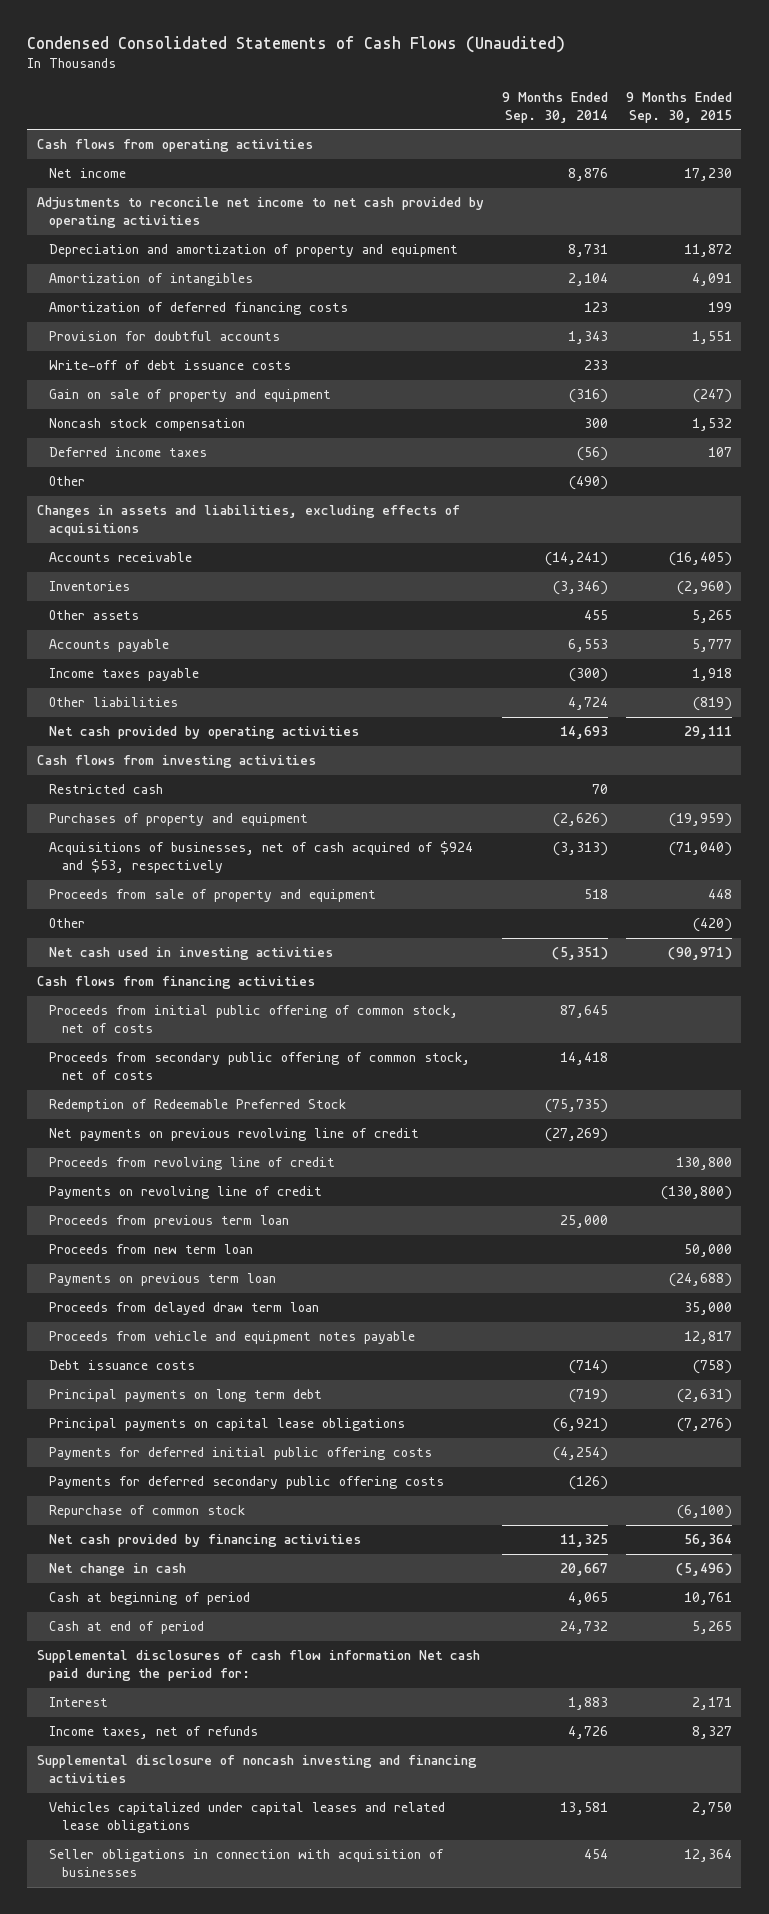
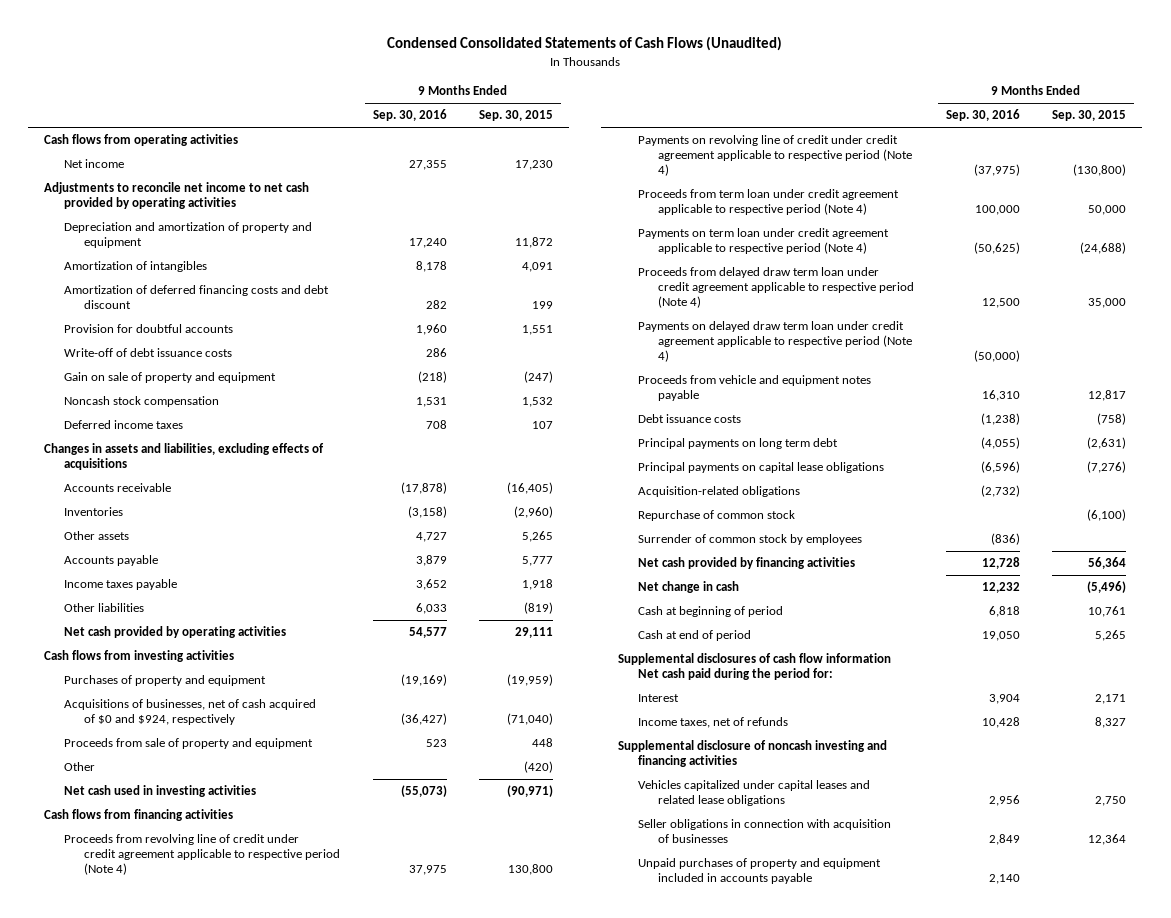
[501,91,608,124] 9 Months Ended Sep. 30, 2014 -> none
none -> [372,109,447,122] Sep. 30, 2016
[49,302,349,316] Amortization of deferred financing costs -> [64,285,330,310] Amortization of deferred financing costs and debt discount
[49,476,86,487] Other -> none
[49,784,164,795] Restricted cash -> none
[49,841,474,874] Acquisitions of businesses, net of cash acquired of $924 and $53, respectively -> [64,699,317,726] Acquisitions of businesses, net of cash acquired of $0 and $924, respectively
[49,1005,459,1034] Proceeds from initial public offering of common stock, net of costs -> none
[49,1052,471,1081] Proceeds from secondary public offering of common stock, net of costs -> none
[49,1099,347,1113] Redemption of Redeemable Preferred Stock -> none
[49,1128,420,1142] Net payments on previous revolving line of credit -> none
[49,1215,290,1229] Proceeds from previous term loan -> none
[49,1157,336,1171] Proceeds from revolving line of credit -> [64,834,341,876] Proceeds from revolving line of credit under credit agreement applicable to respective period (Note 4)
[49,1186,323,1200] Payments on revolving line of credit -> [637,135,912,177] Payments on revolving line of credit under credit agreement applicable to respective period (Note 4)
[49,1244,254,1255] Proceeds from new term loan -> [637,189,899,216] Proceeds from term loan under credit agreement applicable to respective period (Note 4)
[49,1273,277,1287] Payments on previous term loan -> [637,228,889,255] Payments on term loan under credit agreement applicable to respective period (Note 4)
[49,1302,320,1316] Proceeds from delayed draw term loan -> [637,267,914,309] Proceeds from delayed draw term loan under credit agreement applicable to respective period (Note 4)
none -> [637,321,912,363] Payments on delayed draw term loan under credit agreement applicable to respective period (Note 4)
[49,1447,433,1461] Payments for deferred initial public offering costs -> none
[49,1476,445,1490] Payments for deferred secondary public offering costs -> none
none -> [637,486,800,498] Acquisition-related obligations
none -> [637,534,862,546] Surrender of common stock by employees
none -> [637,858,881,885] Unpaid purchases of property and equipment included in accounts payable

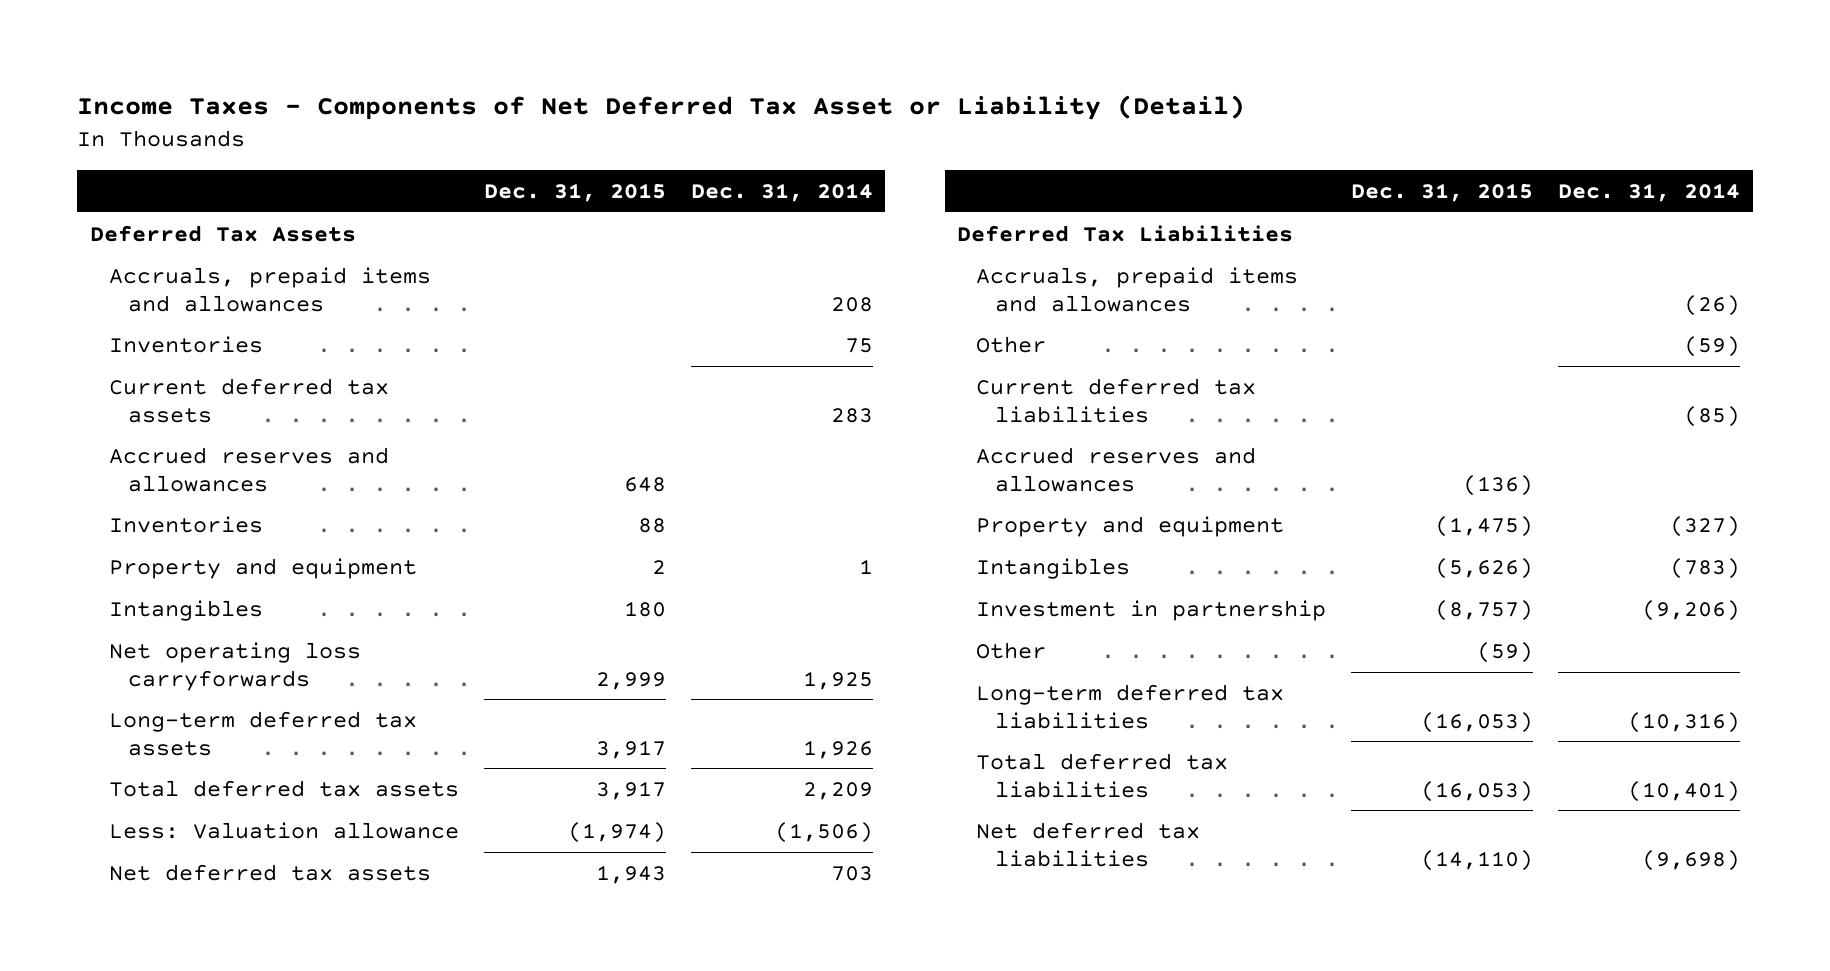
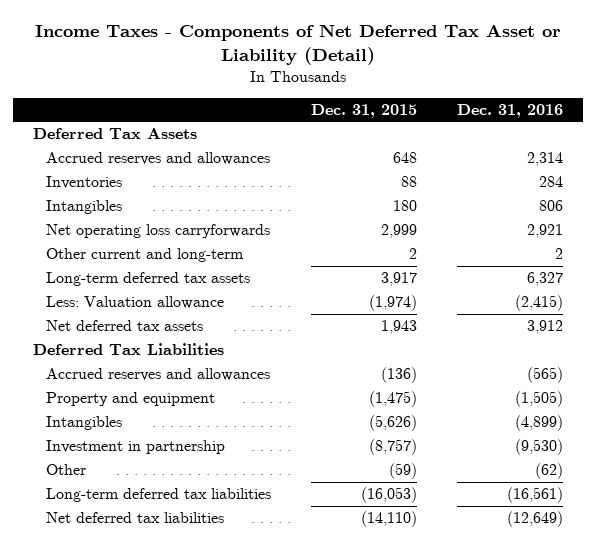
[690,182,873,202] Dec. 31, 2014 -> none
none -> [457,103,564,118] Dec. 31, 2016
[108,266,431,312] Accruals, prepaid items and allowances -> none
[108,335,263,353] Inventories -> none
[108,377,389,423] Current deferred tax assets -> none
[108,557,417,579] Property and equipment -> none
none -> [46,248,245,263] Other current and long-term
[108,779,459,797] Total deferred tax assets -> none
[975,266,1298,312] Accruals, prepaid items and allowances -> none
[975,335,1046,353] Other -> none
[975,377,1256,423] Current deferred tax liabilities -> none
[975,752,1228,798] Total deferred tax liabilities -> none

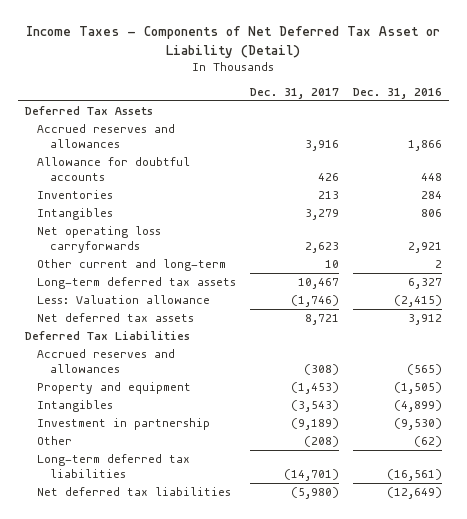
[311,103,418,118] Dec. 31, 2015 -> none
none -> [250,87,340,99] Dec. 31, 2017
[527,152,564,167] 2,314 -> [408,140,443,152] 1,866
none -> [37,157,191,182] Allowance for doubtful accounts

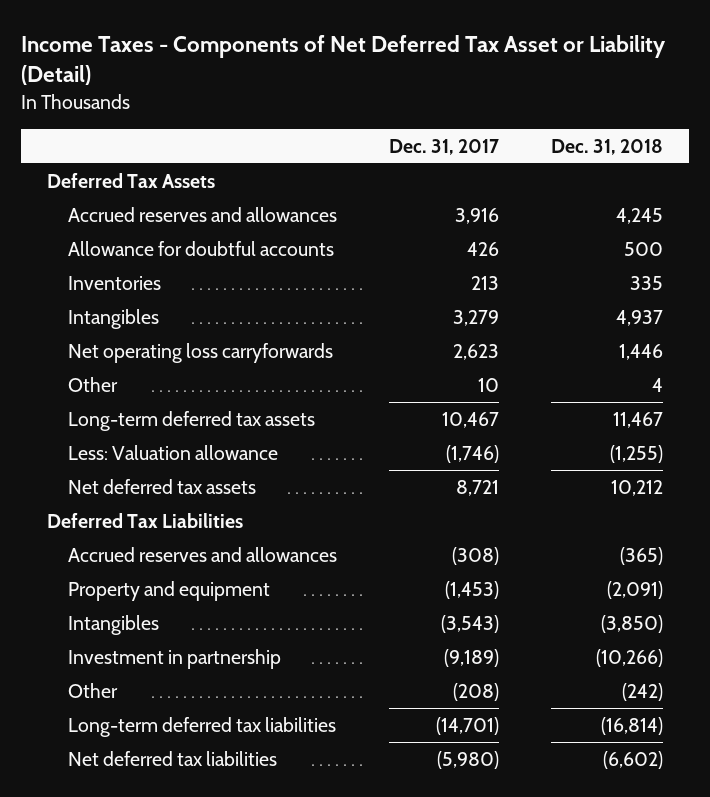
[353,87,443,99] Dec. 31, 2016 -> none
none -> [550,138,663,155] Dec. 31, 2018
[37,259,227,272] Other current and long-term -> none
none -> [67,377,118,393] Other

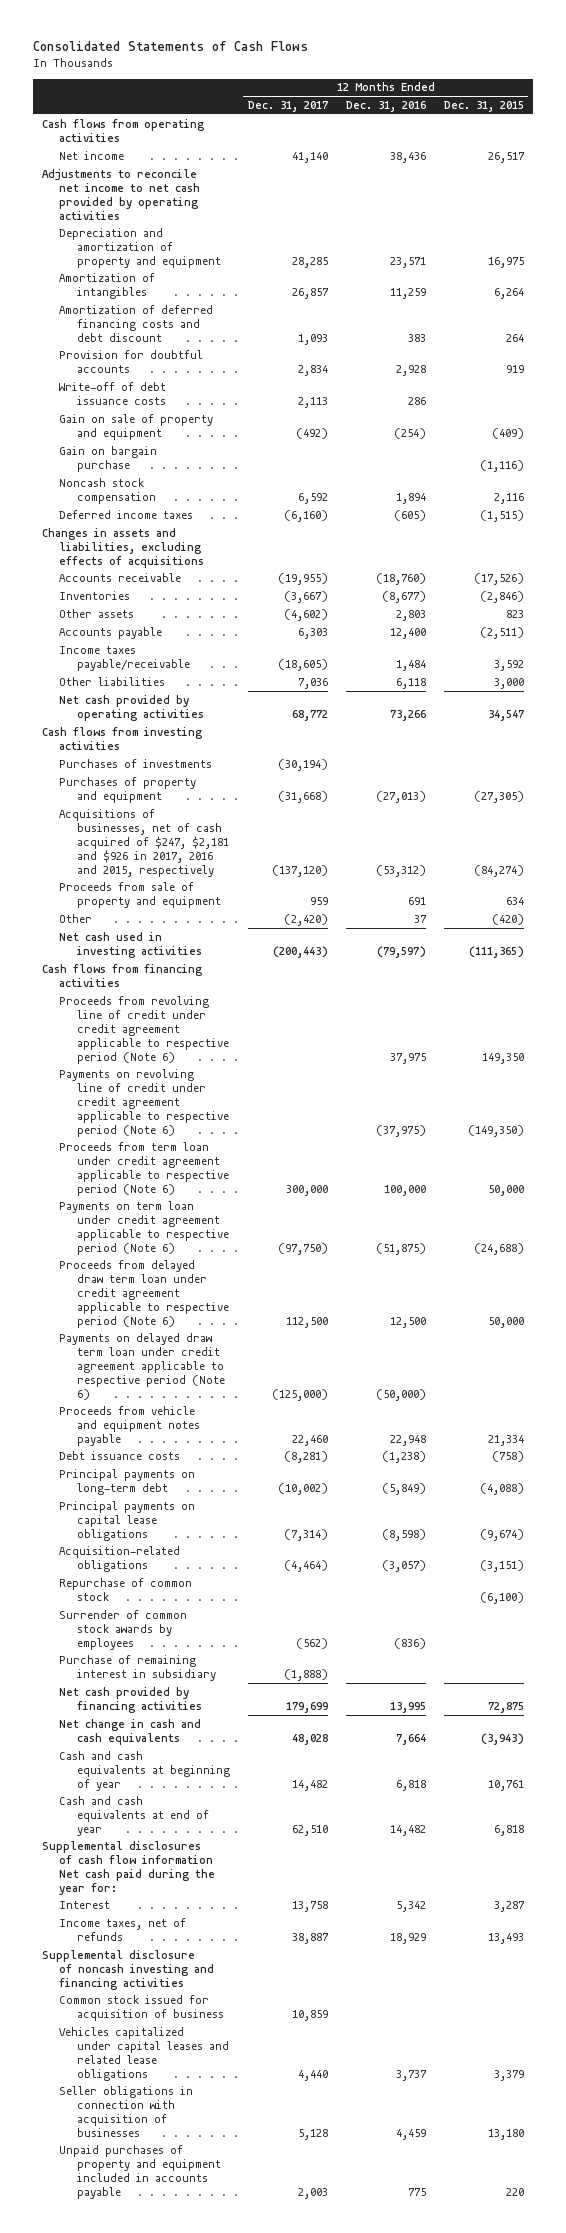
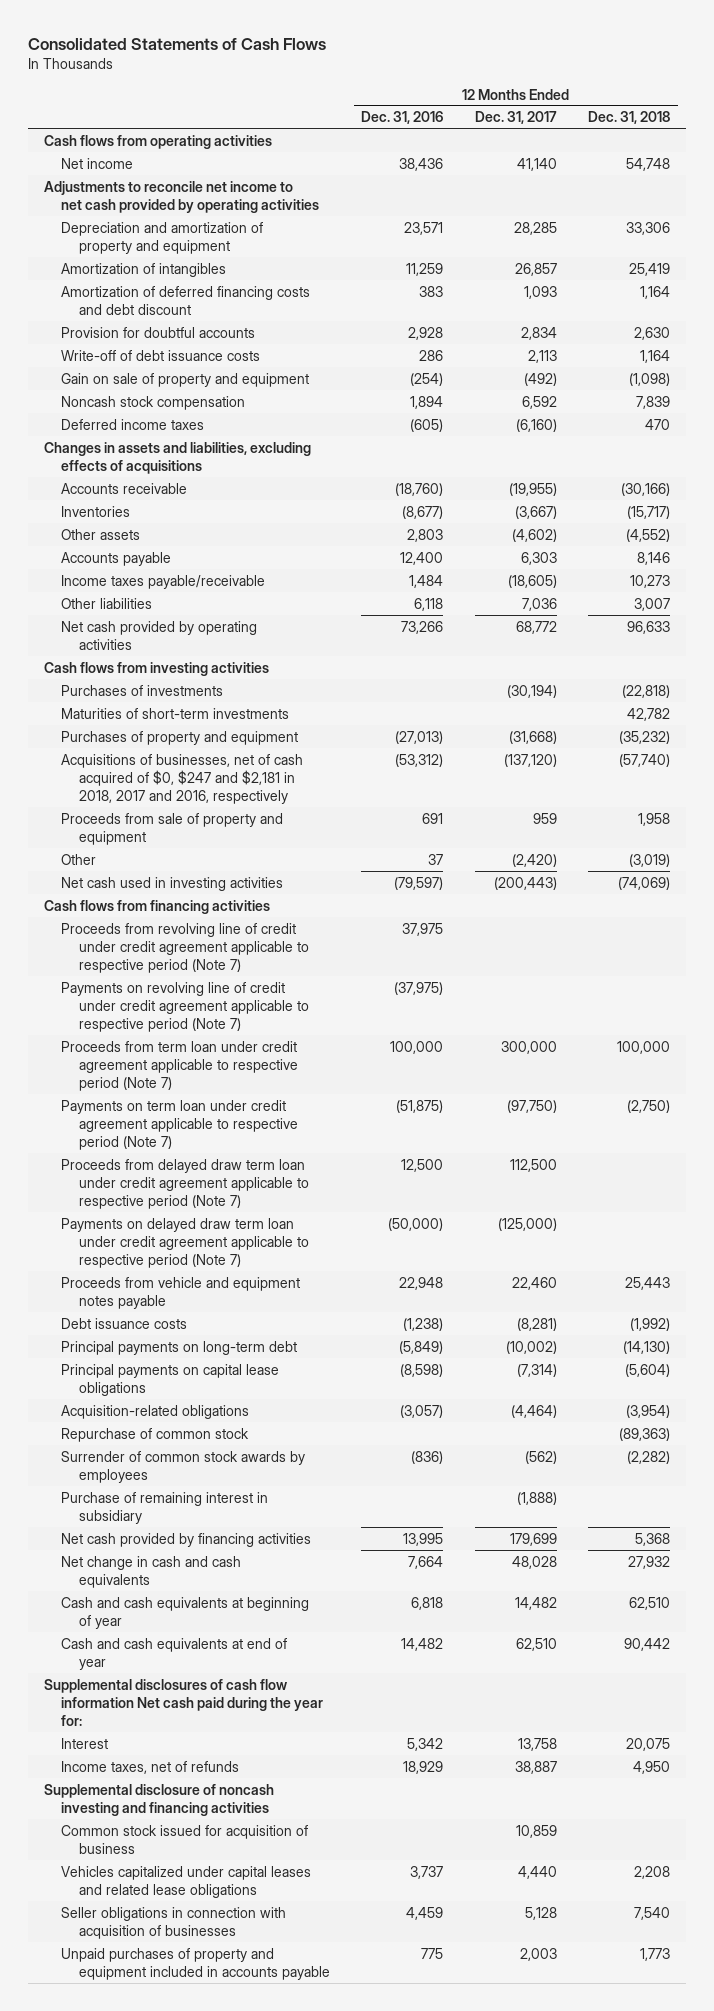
[443,100,524,112] Dec. 31, 2015 -> none
none -> [588,111,671,125] Dec. 31, 2018
[59,445,158,472] Gain on bargain purchase -> none
none -> [61,707,290,719] Maturities of short-term investments
[59,808,229,877] Acquisitions of businesses, net of cash acquired of $247, $2,181 and $926 in 2017, 2016 and 2015, respectively -> [61,753,304,805] Acquisitions of businesses, net of cash acquired of $0, $247 and $2,181 in 2018, 2017 and 2016, respectively
[59,995,229,1064] Proceeds from revolving line of credit under credit agreement applicable to respective period (Note 6) -> [61,922,309,974] Proceeds from revolving line of credit under credit agreement applicable to respective period (Note 7)
[59,1068,229,1137] Payments on revolving line of credit under credit agreement applicable to respective period (Note 6) -> [61,981,309,1033] Payments on revolving line of credit under credit agreement applicable to respective period (Note 7)
[59,1141,229,1196] Proceeds from term loan under credit agreement applicable to respective period (Note 6) -> [61,1040,298,1092] Proceeds from term loan under credit agreement applicable to respective period (Note 7)
[59,1200,229,1255] Payments on term loan under credit agreement applicable to respective period (Note 6) -> [61,1099,298,1151] Payments on term loan under credit agreement applicable to respective period (Note 7)
[59,1259,229,1328] Proceeds from delayed draw term loan under credit agreement applicable to respective period (Note 6) -> [61,1158,309,1210] Proceeds from delayed draw term loan under credit agreement applicable to respective period (Note 7)
[59,1332,225,1400] Payments on delayed draw term loan under credit agreement applicable to respective period (Note 6) -> [61,1217,309,1269] Payments on delayed draw term loan under credit agreement applicable to respective period (Note 7)

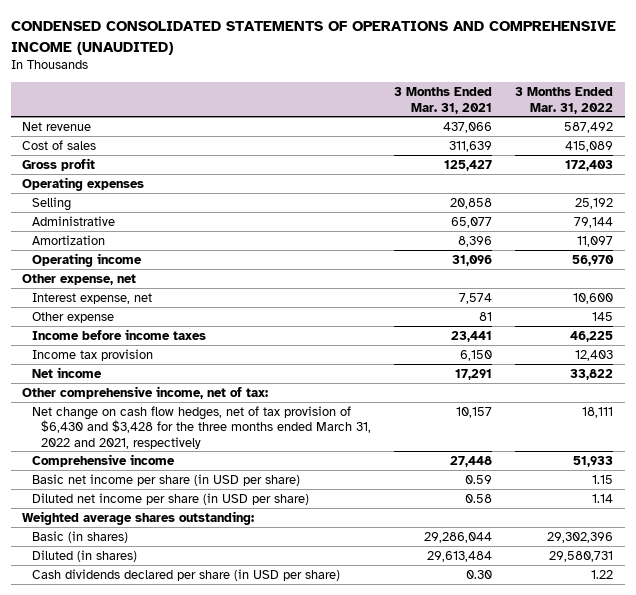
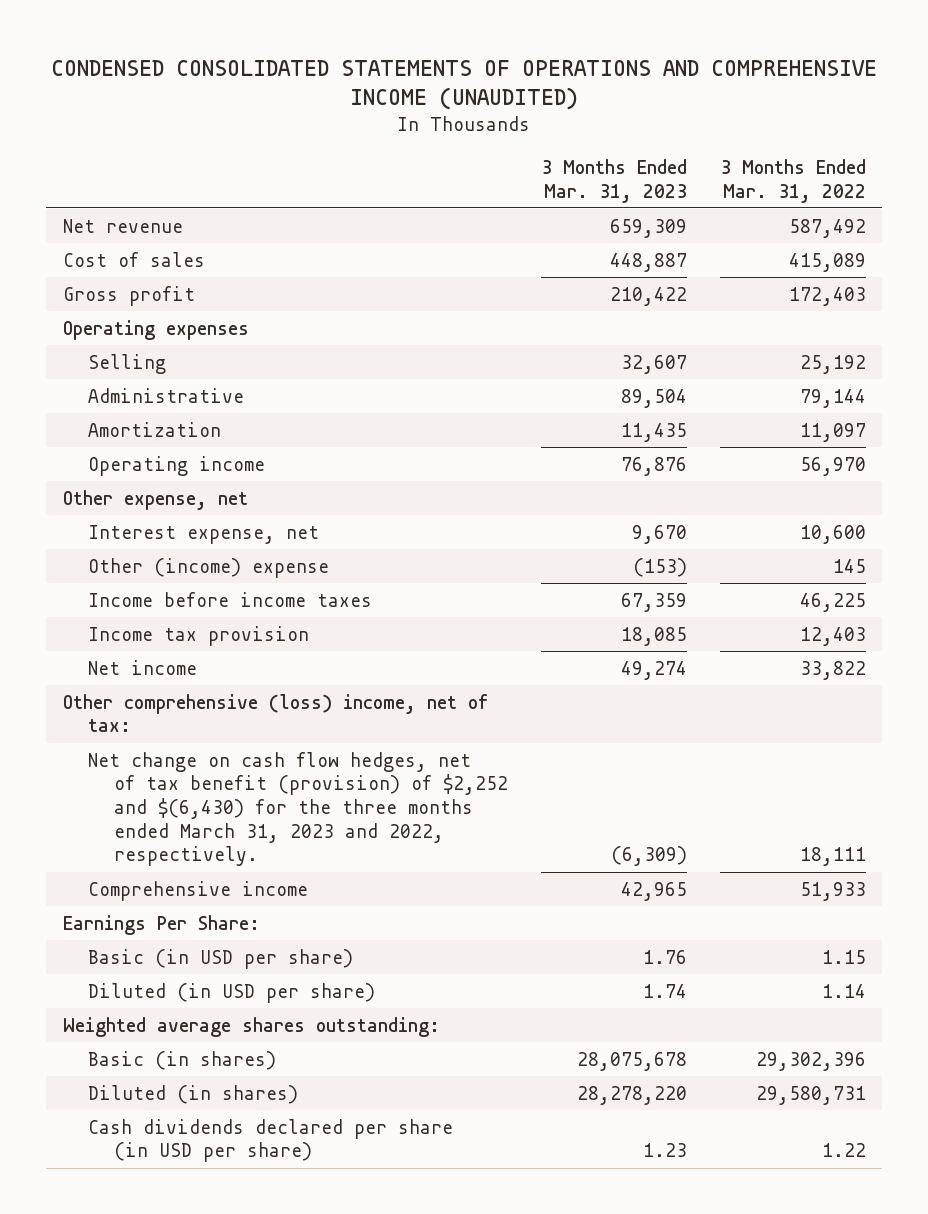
[394,87,493,114] 3 Months Ended Mar. 31, 2021 -> none
none -> [540,158,687,203] 3 Months Ended Mar. 31, 2023
[31,311,114,323] Other expense -> [88,557,330,578] Other (income) expense
[22,385,269,399] Other comprehensive income, net of tax: -> [62,693,489,733] Other comprehensive (loss) income, net of tax:
[31,405,372,449] Net change on cash flow hedges, net of tax provision of $6,430 and $3,428 for the three months ended March 31, 2022 and 2021, respectively -> [88,751,508,867] Net change on cash flow hedges, net of tax benefit (provision) of $2,252 and $(6,430) for the three months ended March 31, 2023 and 2022, respectively.
none -> [62,914,260,935] Earnings Per Share:
[31,473,300,486] Basic net income per share (in USD per share) -> [88,948,354,969] Basic (in USD per share)
[31,492,309,505] Diluted net income per share (in USD per share) -> [88,982,376,1003] Diluted (in USD per share)

